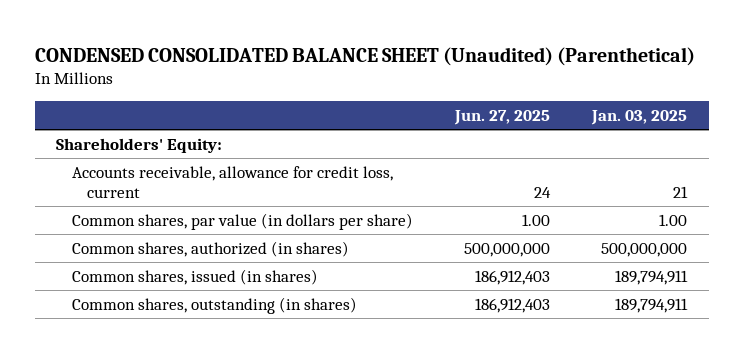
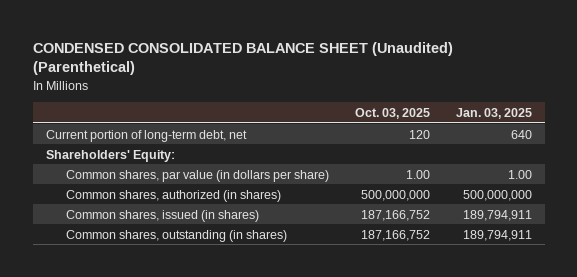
[454,110,551,126] Jun. 27, 2025 -> none
none -> [354,107,430,119] Oct. 03, 2025
none -> [45,129,247,142] Current portion of long-term debt, net
[71,165,393,199] Accounts receivable, allowance for credit loss, current -> none

